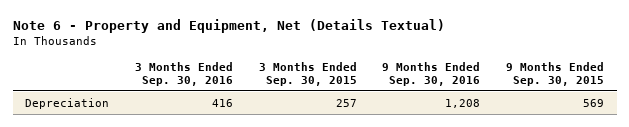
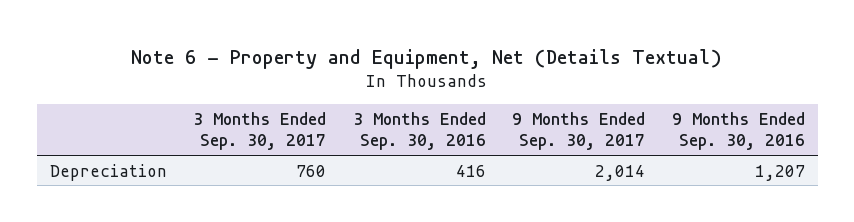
[258,61,357,86] 3 Months Ended Sep. 30, 2015 -> none
[505,61,604,86] 9 Months Ended Sep. 30, 2015 -> none
none -> [193,111,327,151] 3 Months Ended Sep. 30, 2017
none -> [512,111,646,151] 9 Months Ended Sep. 30, 2017
[445,98,481,108] 1,208 -> [754,164,805,181] 1,207

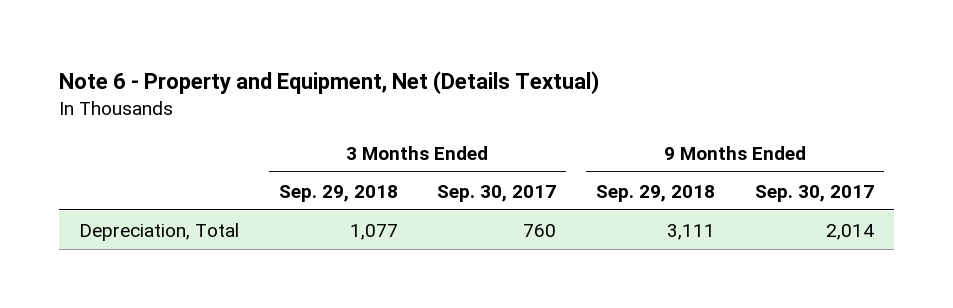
[352,111,486,151] 3 Months Ended Sep. 30, 2016 -> none
[671,111,805,151] 9 Months Ended Sep. 30, 2016 -> none
none -> [278,184,398,202] Sep. 29, 2018
none -> [596,184,716,202] Sep. 29, 2018
[49,163,167,181] Depreciation -> [78,222,239,241] Depreciation, Total

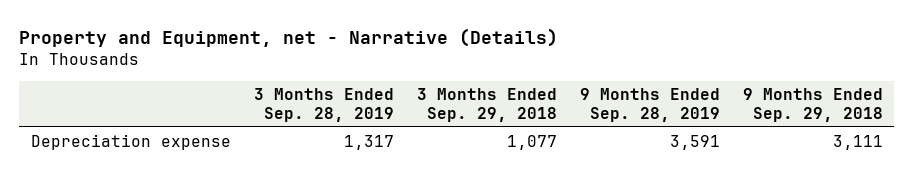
[58,70,599,94] Note 6 - Property and Equipment, Net (Details Textual) -> [19,27,559,47] Property and Equipment, net - Narrative (Details)
[437,184,557,202] Sep. 30, 2017 -> none
[755,184,875,202] Sep. 30, 2017 -> none
none -> [253,88,394,122] 3 Months Ended Sep. 28, 2019
none -> [579,88,720,122] 9 Months Ended Sep. 28, 2019
[78,222,239,241] Depreciation, Total -> [30,134,231,151] Depreciation expense

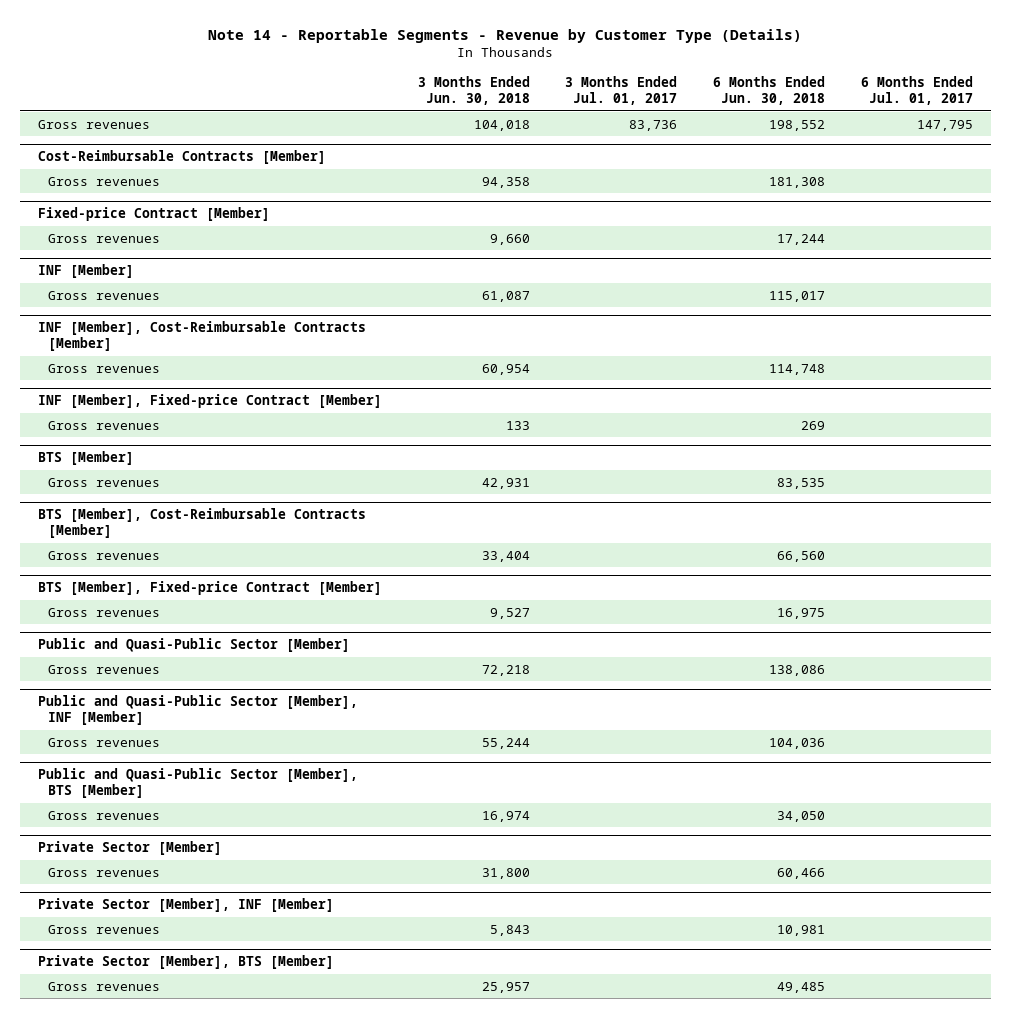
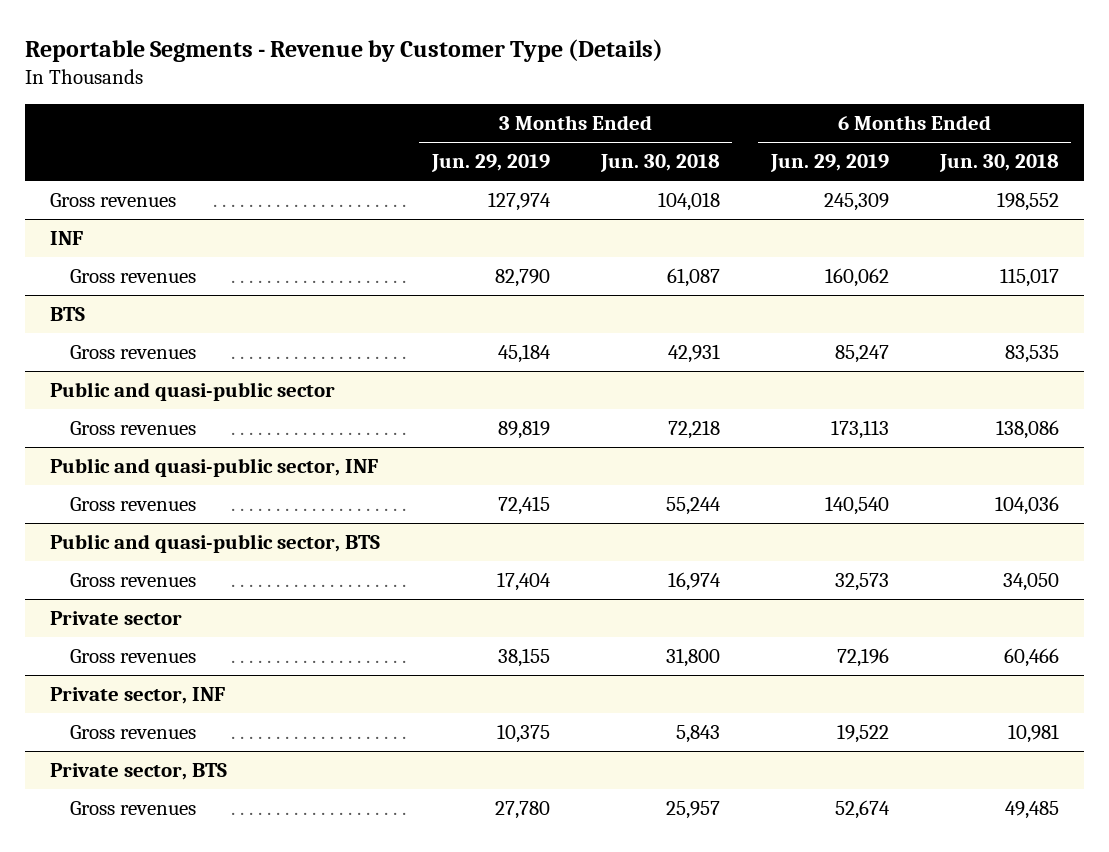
[208,28,803,43] Note 14 - Reportable Segments - Revenue by Customer Type (Details) -> [24,38,663,62] Reportable Segments - Revenue by Customer Type (Details)
[565,75,678,106] 3 Months Ended Jul. 01, 2017 -> none
[860,75,973,106] 6 Months Ended Jul. 01, 2017 -> none
none -> [430,154,550,173] Jun. 29, 2019
none -> [769,154,889,173] Jun. 29, 2019
[37,150,326,165] Cost-Reimbursable Contracts [Member] -> none
[48,176,161,186] Gross revenues -> none
[37,207,270,222] Fixed-price Contract [Member] -> none
[48,233,161,243] Gross revenues -> none
[37,264,134,279] INF [Member] -> [50,230,84,245] INF
[37,321,366,352] INF [Member], Cost-Reimbursable Contracts [Member] -> none
[48,363,161,373] Gross revenues -> none
[37,394,382,409] INF [Member], Fixed-price Contract [Member] -> none
[48,420,161,430] Gross revenues -> none
[37,451,134,466] BTS [Member] -> [50,306,86,321] BTS
[37,508,366,539] BTS [Member], Cost-Reimbursable Contracts [Member] -> none
[48,550,161,560] Gross revenues -> none
[37,581,382,596] BTS [Member], Fixed-price Contract [Member] -> none
[48,607,161,617] Gross revenues -> none
[37,638,350,653] Public and Quasi-Public Sector [Member] -> [50,381,336,401] Public and quasi-public sector
[37,695,358,726] Public and Quasi-Public Sector [Member], INF [Member] -> [50,457,379,477] Public and quasi-public sector, INF
[37,768,358,799] Public and Quasi-Public Sector [Member], BTS [Member] -> [50,533,381,553] Public and quasi-public sector, BTS
[37,841,222,856] Private Sector [Member] -> [50,610,183,625] Private sector
[37,898,334,913] Private Sector [Member], INF [Member] -> [50,686,226,704] Private sector, INF
[37,955,334,970] Private Sector [Member], BTS [Member] -> [50,762,228,780] Private sector, BTS

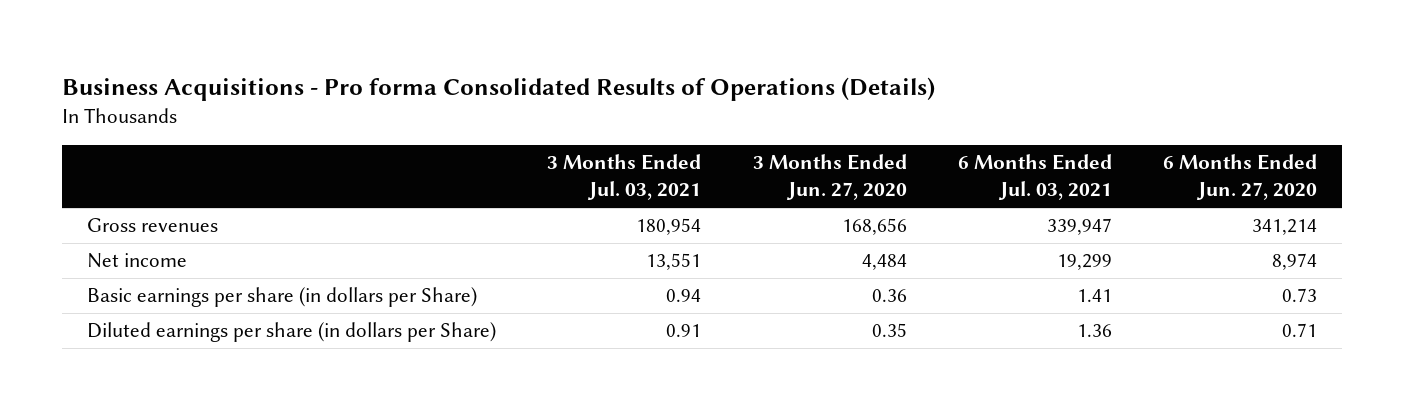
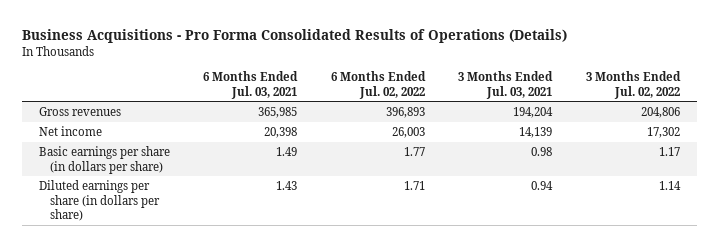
[61,76,935,101] Business Acquisitions - Pro forma Consolidated Results of Operations (Details) -> [21,28,567,43] Business Acquisitions - Pro Forma Consolidated Results of Operations (Details)
[752,154,907,201] 3 Months Ended Jun. 27, 2020 -> none
[1162,154,1317,201] 6 Months Ended Jun. 27, 2020 -> none
none -> [330,71,426,99] 6 Months Ended Jul. 02, 2022
none -> [585,71,681,99] 3 Months Ended Jul. 02, 2022
[636,218,702,236] 180,954 -> [513,106,554,118] 194,204
[1046,218,1112,236] 339,947 -> [258,106,298,118] 365,985
[646,253,702,271] 13,551 -> [519,126,553,138] 14,139
[1056,254,1112,271] 19,299 -> [264,126,298,138] 20,398
[87,287,478,308] Basic earnings per share (in dollars per Share) -> [38,145,170,174] Basic earnings per share (in dollars per share)
[666,289,702,303] 0.94 -> [531,146,553,156] 0.98
[1076,289,1112,303] 1.41 -> [276,146,298,156] 1.49
[87,322,497,343] Diluted earnings per share (in dollars per Share) -> [38,179,160,222] Diluted earnings per share (in dollars per share)
[666,324,702,338] 0.91 -> [531,180,554,190] 0.94
[1076,324,1112,338] 1.36 -> [276,180,298,190] 1.43

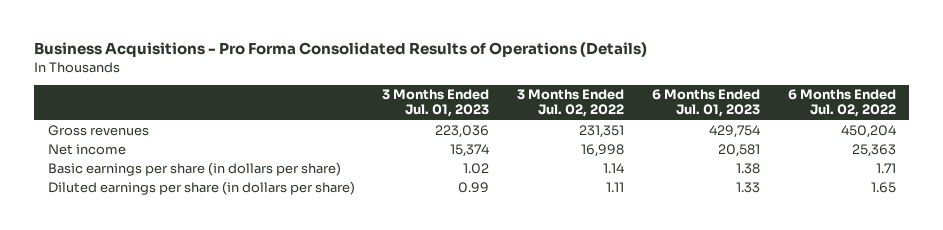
[203,71,299,99] 6 Months Ended Jul. 03, 2021 -> none
[458,71,554,99] 3 Months Ended Jul. 03, 2021 -> none
none -> [382,89,490,118] 3 Months Ended Jul. 01, 2023
none -> [651,89,760,118] 6 Months Ended Jul. 01, 2023
[385,106,425,118] 396,893 -> [840,124,896,138] 450,204
[640,106,680,118] 204,806 -> [579,124,625,138] 231,351
[391,126,425,138] 26,003 -> [851,143,896,157] 25,363
[646,126,680,138] 17,302 -> [581,143,625,157] 16,998
[403,146,425,156] 1.77 -> [875,162,896,173] 1.71
[658,146,680,156] 1.17 -> [603,162,625,173] 1.14
[403,180,425,190] 1.71 -> [870,181,896,193] 1.65
[658,180,681,190] 1.14 -> [606,181,625,192] 1.11

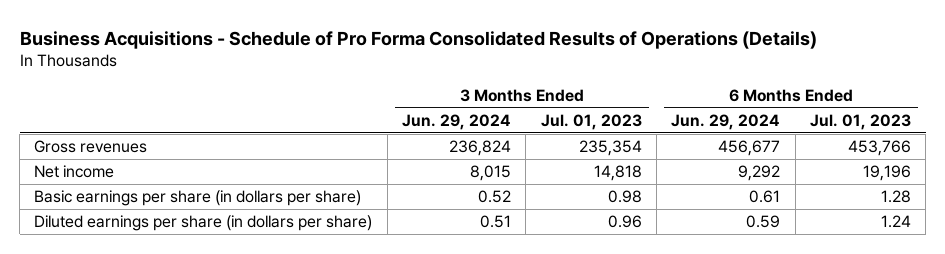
[33,42,647,58] Business Acquisitions - Pro Forma Consolidated Results of Operations (Details) -> [19,30,817,49] Business Acquisitions - Schedule of Pro Forma Consolidated Results of Operations (Details)
[517,89,625,118] 3 Months Ended Jul. 02, 2022 -> none
[787,89,896,118] 6 Months Ended Jul. 02, 2022 -> none
none -> [402,113,512,130] Jun. 29, 2024
none -> [671,113,781,130] Jun. 29, 2024
[435,124,490,138] 223,036 -> [578,140,642,157] 235,354
[708,124,760,138] 429,754 -> [847,140,911,157] 453,766
[450,143,490,157] 15,374 -> [593,165,642,182] 14,818
[717,143,760,157] 20,581 -> [862,165,911,182] 19,196
[463,162,490,174] 1.02 -> [607,190,642,204] 0.98
[735,162,760,174] 1.38 -> [880,190,911,204] 1.28
[458,181,490,193] 0.99 -> [607,215,642,229] 0.96
[735,181,760,193] 1.33 -> [880,215,911,229] 1.24

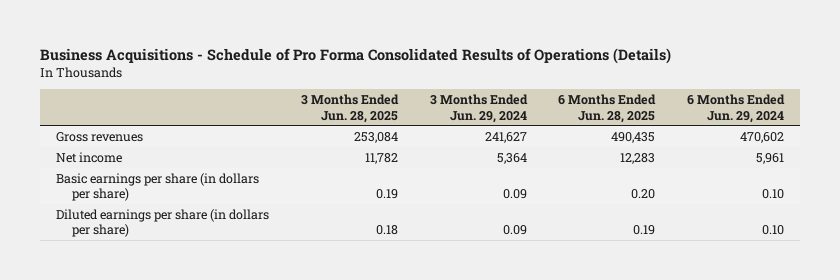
[540,113,642,130] Jul. 01, 2023 -> none
[809,113,911,130] Jul. 01, 2023 -> none
none -> [300,94,399,123] 3 Months Ended Jun. 28, 2025
none -> [558,94,657,123] 6 Months Ended Jun. 28, 2025
[449,140,512,157] 236,824 -> [484,131,527,143] 241,627
[718,140,781,157] 456,677 -> [740,131,785,143] 470,602
[470,165,512,182] 8,015 -> [496,152,527,164] 5,364
[738,165,781,182] 9,292 -> [756,152,785,164] 5,961
[478,190,512,204] 0.52 -> [502,189,527,200] 0.09
[749,190,781,204] 0.61 -> [762,189,785,200] 0.10
[480,215,512,229] 0.51 -> [502,225,527,236] 0.09
[746,215,781,229] 0.59 -> [762,225,785,236] 0.10

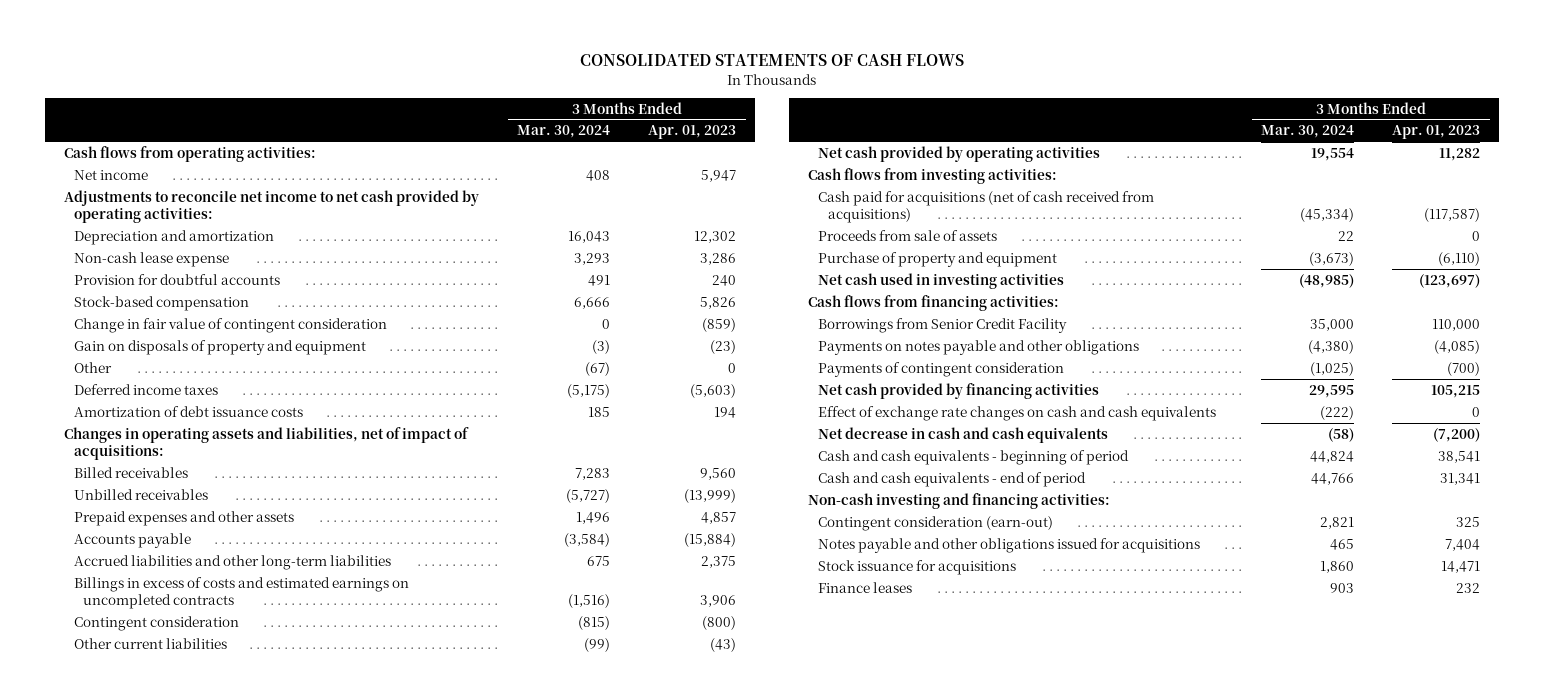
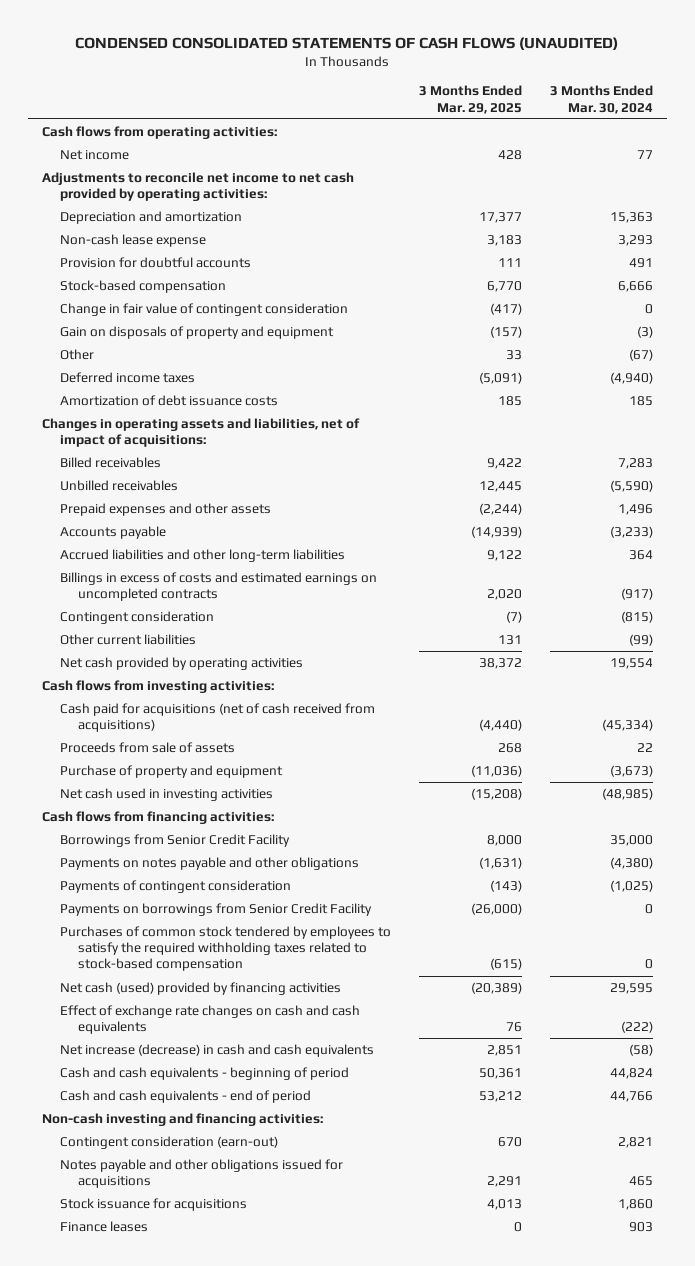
[580,54,965,67] CONSOLIDATED STATEMENTS OF CASH FLOWS -> [75,37,619,51] CONDENSED CONSOLIDATED STATEMENTS OF CASH FLOWS (UNAUDITED)
[648,125,737,140] Apr. 01, 2023 -> none
none -> [418,85,522,114] 3 Months Ended Mar. 29, 2025
[586,169,611,181] 408 -> [637,149,654,159] 77
[568,230,611,243] 16,043 -> [610,211,654,223] 15,363
[567,383,611,398] (5,175) -> [610,371,654,384] (4,940)
[566,488,611,503] (5,727) -> [610,479,654,492] (5,590)
[564,532,611,547] (3,584) -> [610,525,654,538] (3,233)
[587,555,611,566] 675 -> [629,549,654,560] 364
[568,594,611,609] (1,516) -> [621,588,654,601] (917)
none -> [59,902,372,916] Payments on borrowings from Senior Credit Facility
none -> [59,925,391,972] Purchases of common stock tendered by employees to satisfy the required withholding taxes related to stock-based compensation
[817,382,1099,399] Net cash provided by financing activities -> [59,981,341,995] Net cash (used) provided by financing activities
[817,426,1108,443] Net decrease in cash and cash equivalents -> [59,1043,374,1057] Net increase (decrease) in cash and cash equivalents

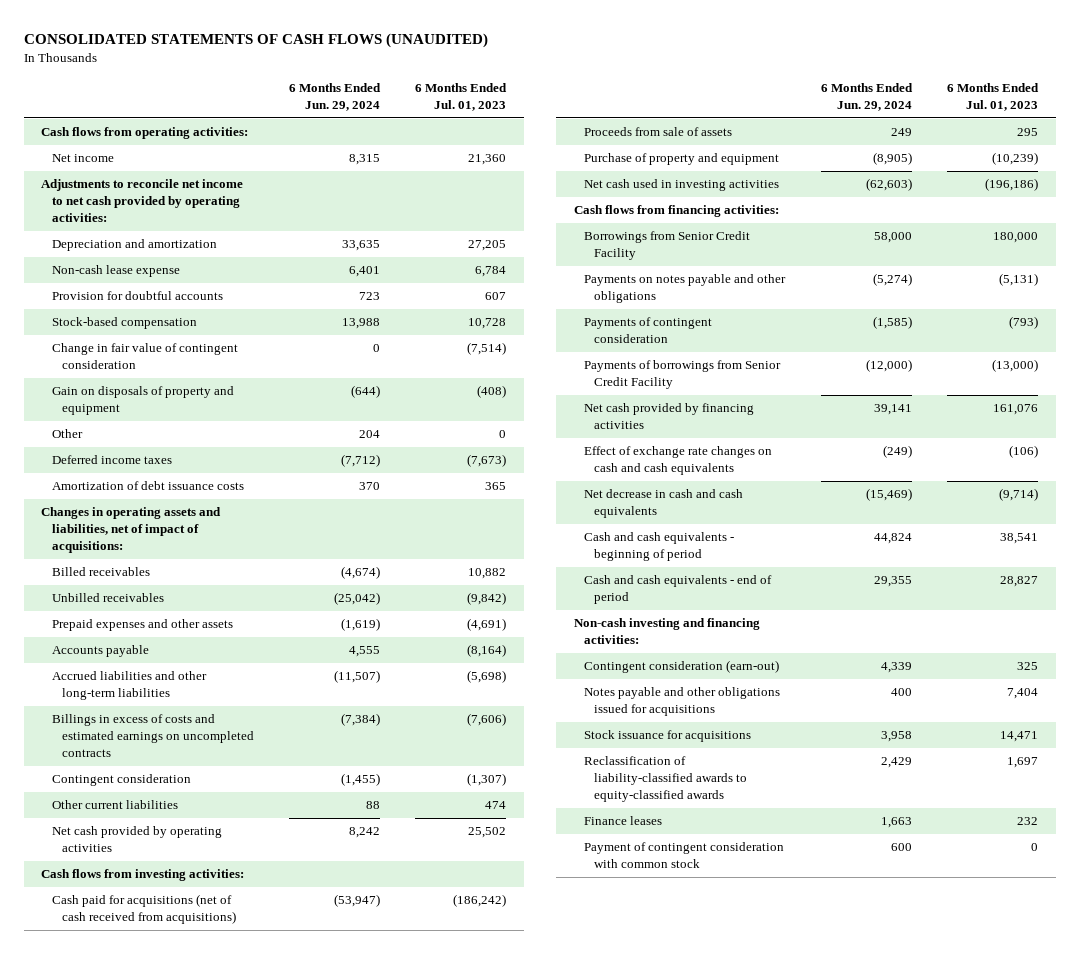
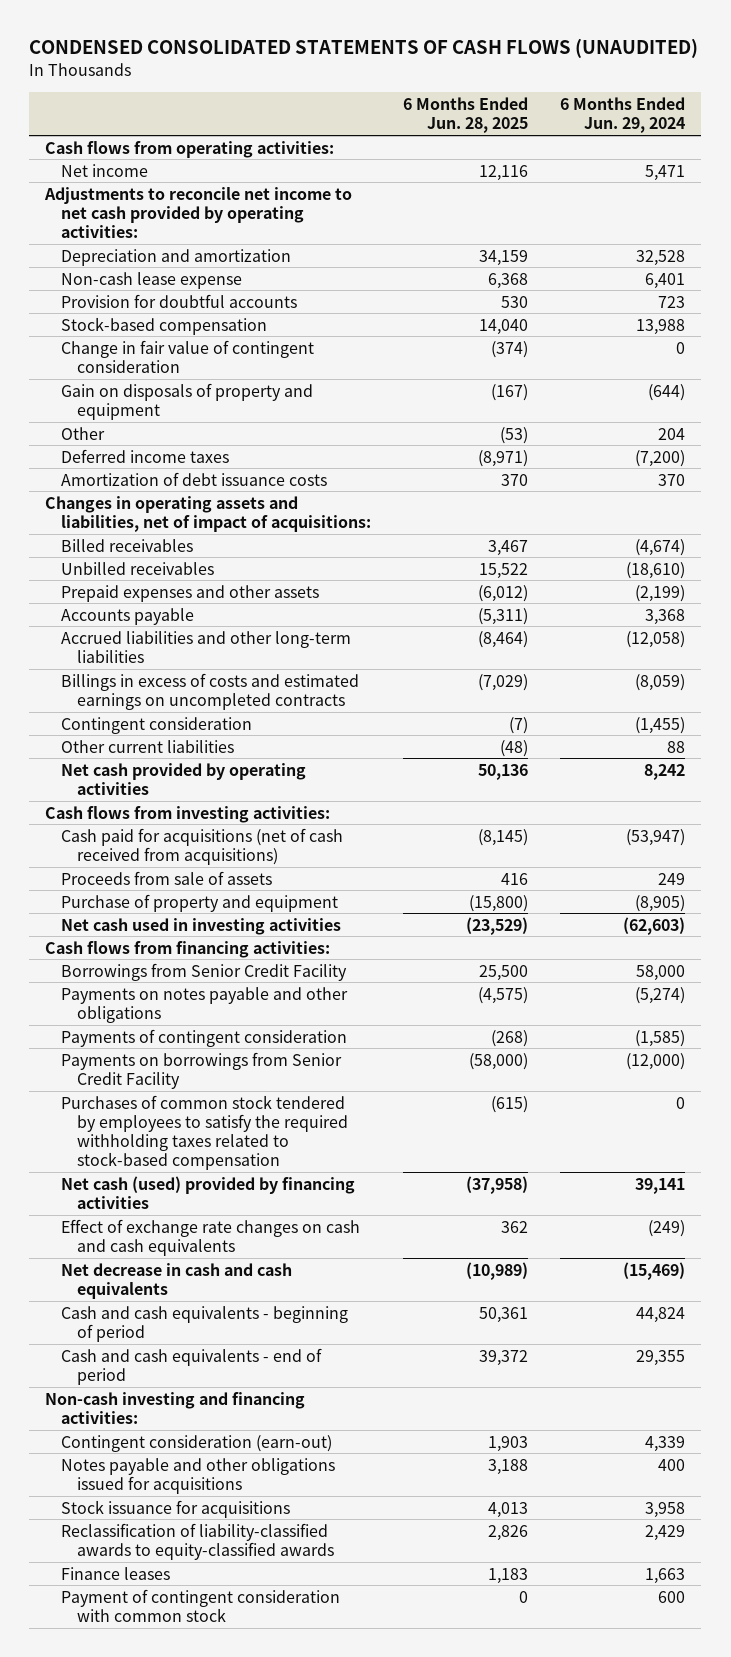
[23,33,488,49] CONSOLIDATED STATEMENTS OF CASH FLOWS (UNAUDITED) -> [29,38,699,59] CONDENSED CONSOLIDATED STATEMENTS OF CASH FLOWS (UNAUDITED)
[414,82,507,111] 6 Months Ended Jul. 01, 2023 -> none
none -> [403,96,529,134] 6 Months Ended Jun. 28, 2025
[348,154,380,166] 8,315 -> [645,164,686,181] 5,471
[341,240,380,252] 33,635 -> [636,249,686,266] 32,528
[340,454,380,468] (7,712) -> [635,449,686,467] (7,200)
[333,592,380,606] (25,042) -> [626,561,686,579] (18,610)
[340,618,380,632] (1,619) -> [635,584,686,602] (2,199)
[348,646,380,658] 4,555 -> [645,608,686,625] 3,368
[333,670,380,684] (11,507) -> [626,630,686,648] (12,058)
[340,713,380,727] (7,384) -> [635,673,686,691] (8,059)
[583,360,781,390] Payments of borrowings from Senior Credit Facility -> [61,1051,343,1089] Payments on borrowings from Senior Credit Facility
none -> [61,1094,349,1171] Purchases of common stock tendered by employees to satisfy the required withholding taxes related to stock-based compensation
[583,403,754,430] Net cash provided by financing activities -> [61,1175,356,1209] Net cash (used) provided by financing activities

